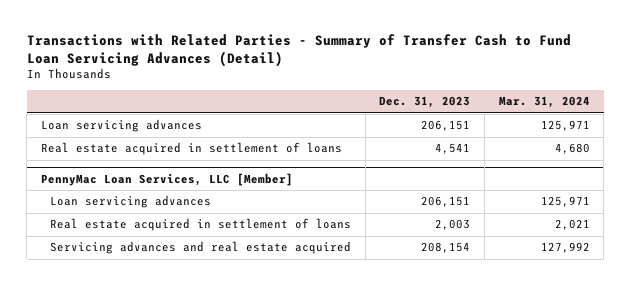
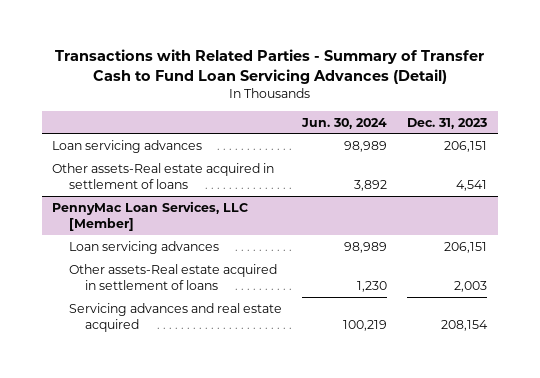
[498,96,590,109] Mar. 31, 2024 -> none
none -> [301,117,388,129] Jun. 30, 2024
[40,142,342,156] Real estate acquired in settlement of loans -> [52,162,275,189] Other assets-Real estate acquired in settlement of loans
[50,218,352,232] Real estate acquired in settlement of loans -> [68,263,277,290] Other assets-Real estate acquired in settlement of loans

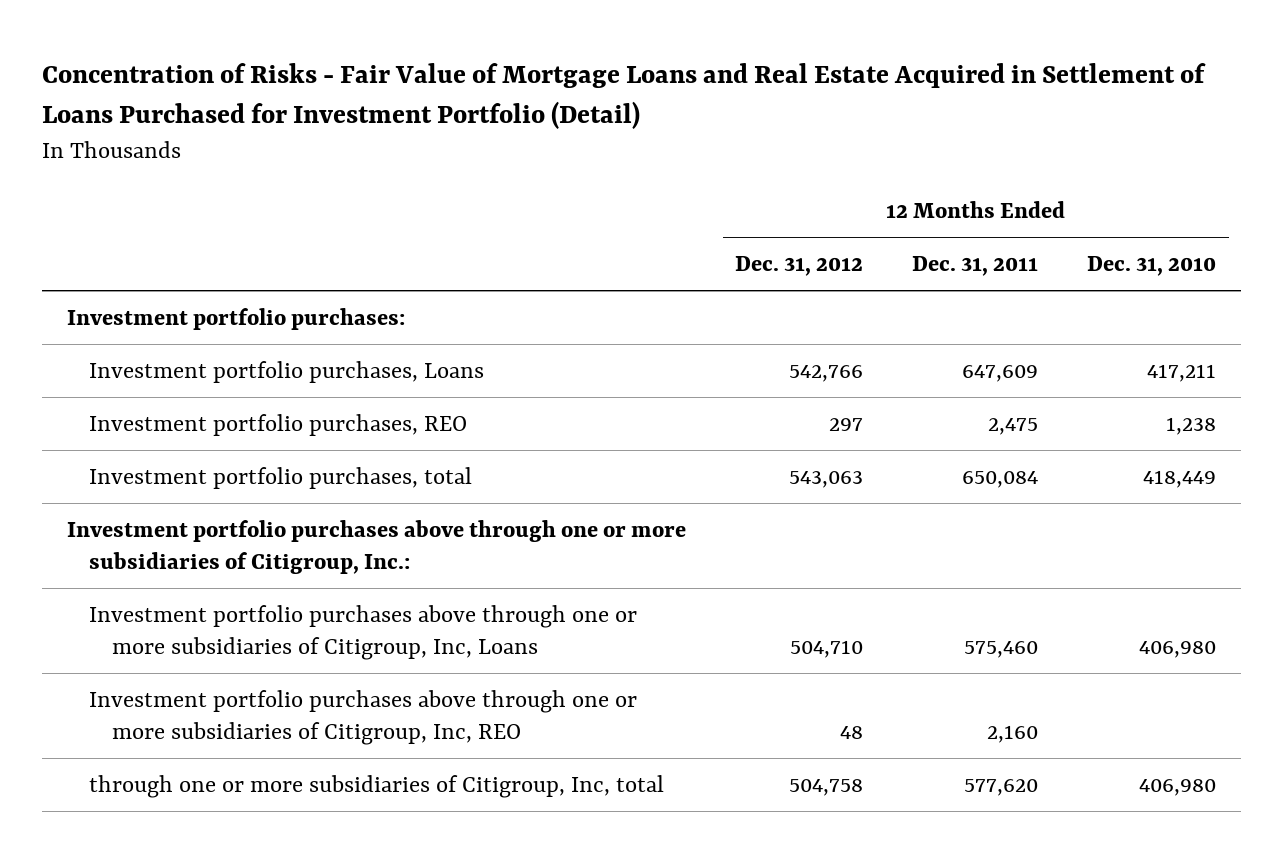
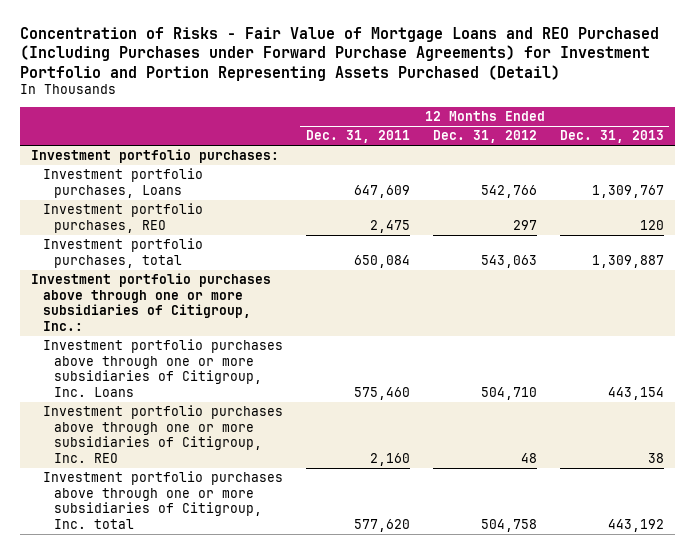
[42,62,1207,129] Concentration of Risks - Fair Value of Mortgage Loans and Real Estate Acquired in Settlement of Loans Purchased for Investment Portfolio (Detail) -> [19,26,659,81] Concentration of Risks - Fair Value of Mortgage Loans and REO Purchased (Including Purchases under Forward Purchase Agreements) for Investment Portfolio and Portion Representing Assets Purchased (Detail)
[1087,256,1217,277] Dec. 31, 2010 -> none
none -> [559,130,664,144] Dec. 31, 2013
[89,604,638,661] Investment portfolio purchases above through one or more subsidiaries of Citigroup, Inc, Loans -> [42,339,283,398] Investment portfolio purchases above through one or more subsidiaries of Citigroup, Inc. Loans
[89,689,638,746] Investment portfolio purchases above through one or more subsidiaries of Citigroup, Inc, REO -> [42,405,283,464] Investment portfolio purchases above through one or more subsidiaries of Citigroup, Inc. REO
[89,774,665,798] through one or more subsidiaries of Citigroup, Inc, total -> [42,471,283,530] Investment portfolio purchases above through one or more subsidiaries of Citigroup, Inc. total

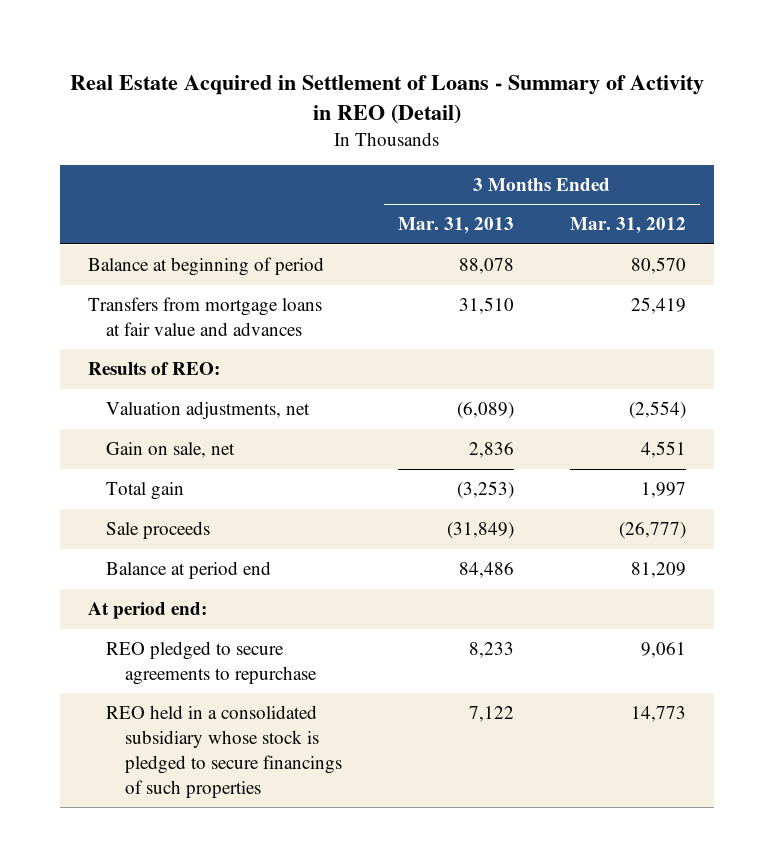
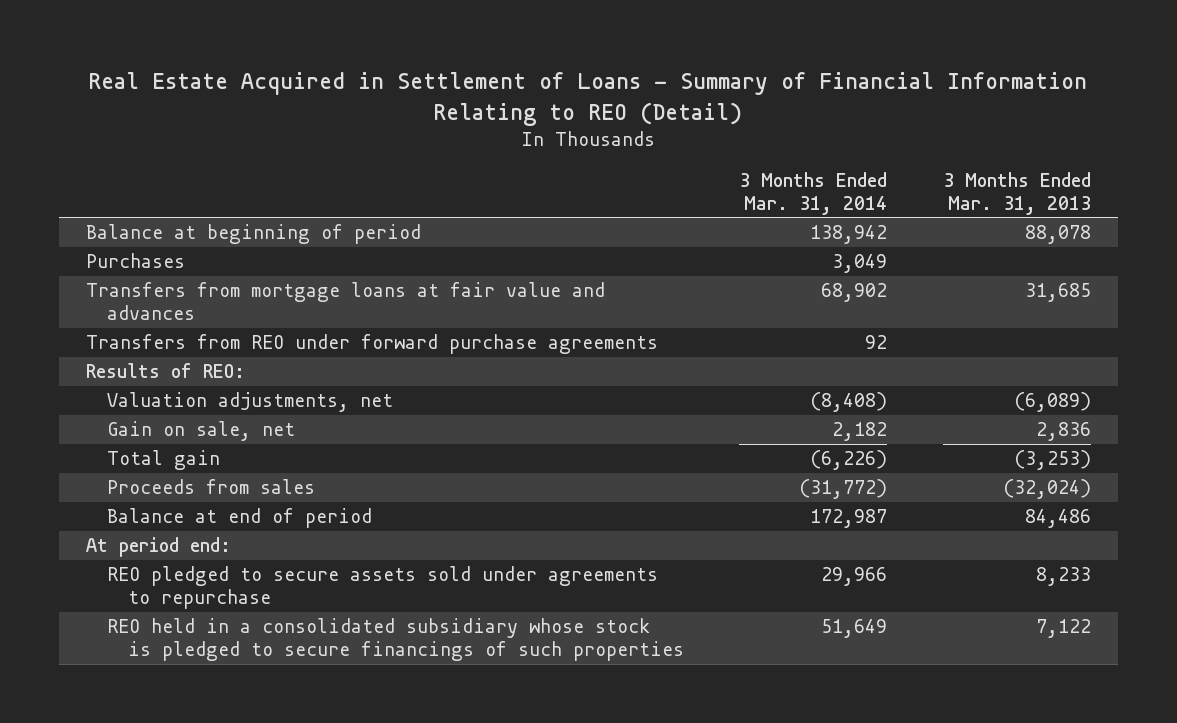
[70,74,705,124] Real Estate Acquired in Settlement of Loans - Summary of Activity in REO (Detail) -> [88,72,1088,126] Real Estate Acquired in Settlement of Loans - Summary of Financial Information Relating to REO (Detail)
[570,217,687,235] Mar. 31, 2012 -> none
none -> [739,171,888,215] 3 Months Ended Mar. 31, 2014
none -> [86,253,186,269] Purchases
[459,297,515,315] 31,510 -> [1024,283,1091,303] 31,685
none -> [86,334,659,355] Transfers from REO under forward purchase agreements
[106,521,211,540] Sale proceeds -> [107,479,316,495] Proceeds from sales
[447,522,515,540] (31,849) -> [1002,479,1091,500] (32,024)
[106,561,272,580] Balance at period end -> [107,508,373,529] Balance at end of period
[106,641,318,686] REO pledged to secure agreements to repurchase -> [107,566,659,610] REO pledged to secure assets sold under agreements to repurchase

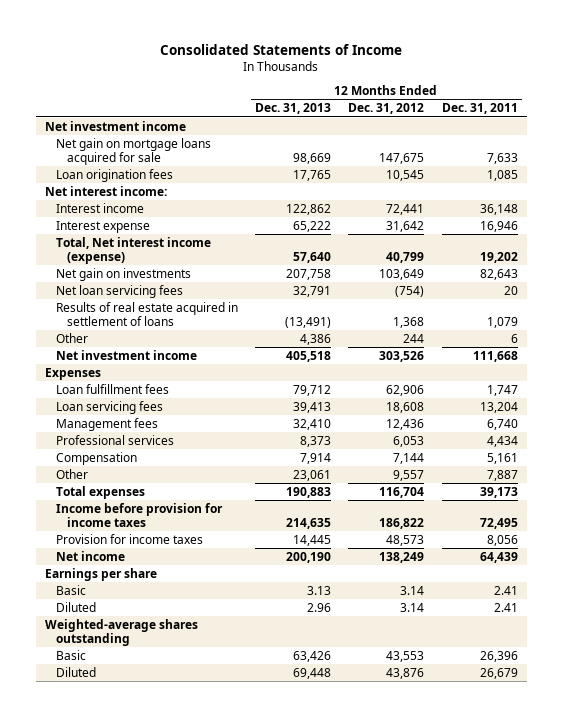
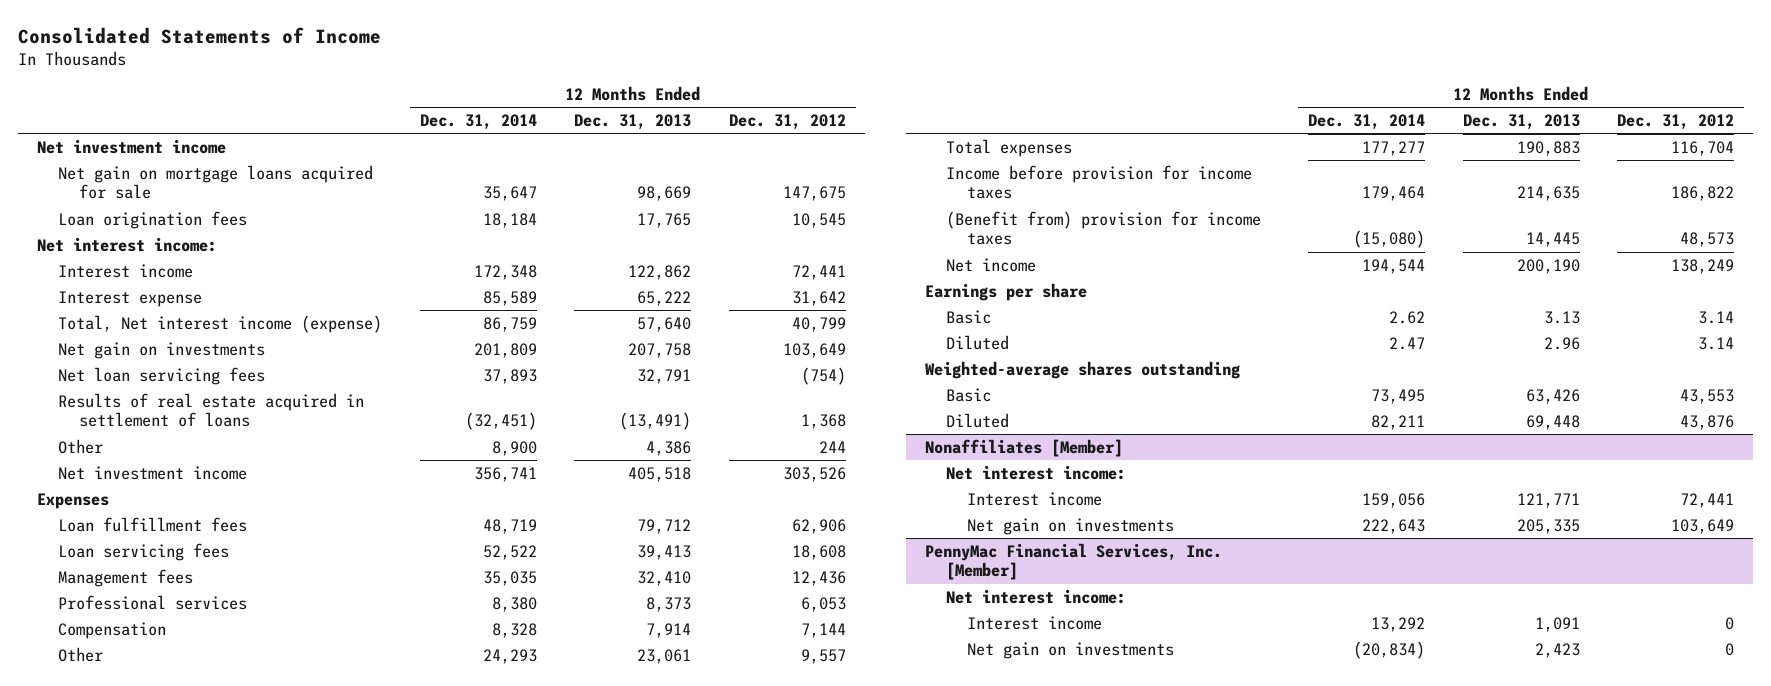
[441,103,518,115] Dec. 31, 2011 -> none
none -> [419,114,537,131] Dec. 31, 2014
[55,533,203,544] Provision for income taxes -> [945,210,1261,246] (Benefit from) provision for income taxes
none -> [924,438,1123,457] Nonaffiliates [Member]
none -> [945,464,1126,480] Net interest income:
none -> [966,491,1102,506] Interest income
none -> [966,517,1174,535] Net gain on investments
none -> [924,542,1222,581] PennyMac Financial Services, Inc. [Member]
none -> [945,588,1126,604] Net interest income:
none -> [966,615,1102,630] Interest income
none -> [966,641,1174,659] Net gain on investments

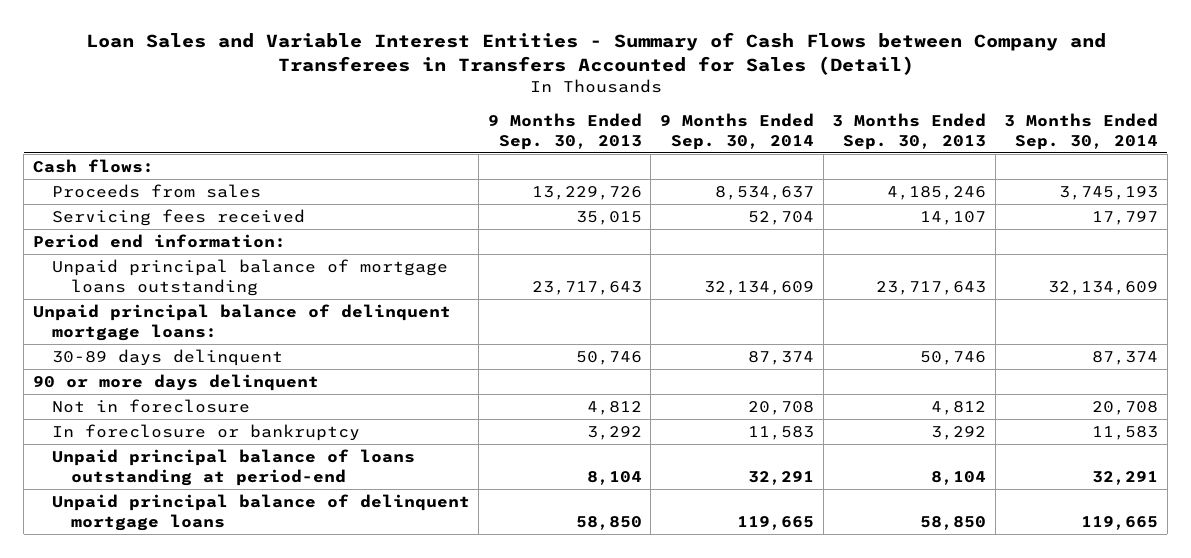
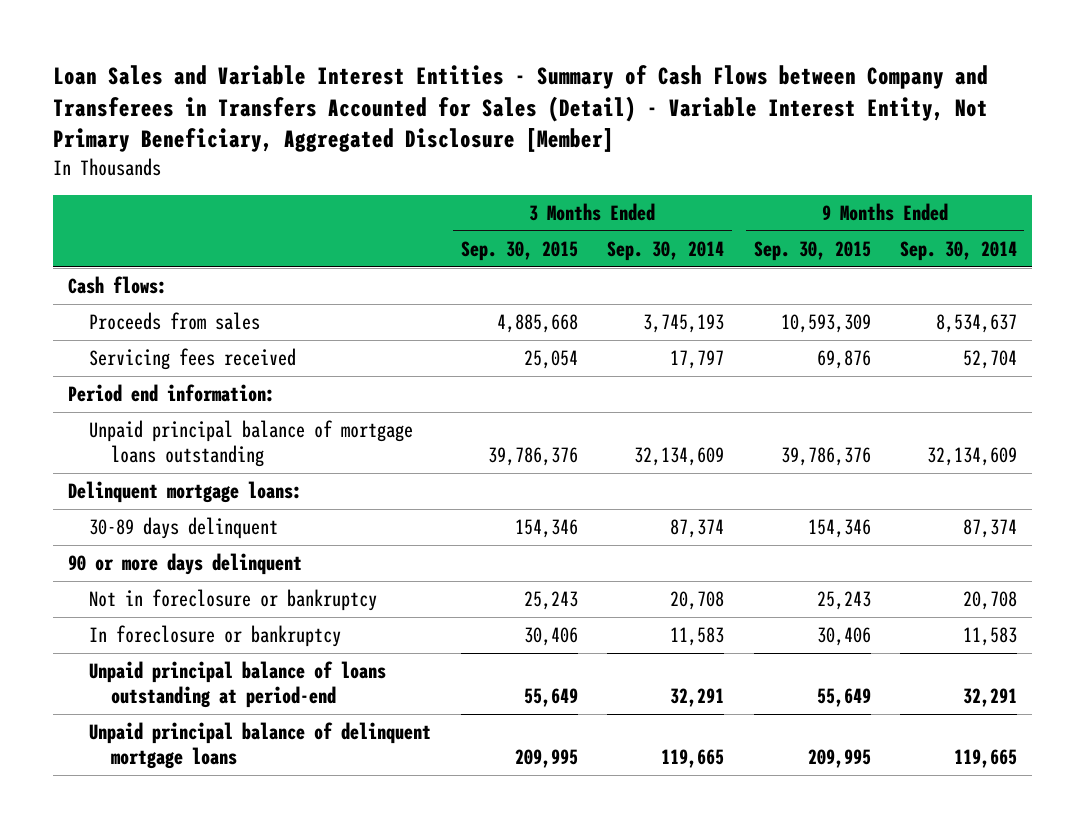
[85,32,1106,76] Loan Sales and Variable Interest Entities - Summary of Cash Flows between Company and Transferees in Transfers Accounted for Sales (Detail) -> [52,65,988,153] Loan Sales and Variable Interest Entities - Summary of Cash Flows between Company and Transferees in Transfers Accounted for Sales (Detail) - Variable Interest Entity, Not Primary Beneficiary, Aggregated Disclosure [Member]
[487,112,642,150] 9 Months Ended Sep. 30, 2013 -> none
[832,112,987,150] 3 Months Ended Sep. 30, 2013 -> none
none -> [460,240,578,261] Sep. 30, 2015
none -> [753,240,871,261] Sep. 30, 2015
[32,303,451,341] Unpaid principal balance of delinquent mortgage loans: -> [67,481,302,504] Delinquent mortgage loans:
[51,398,250,413] Not in foreclosure -> [89,589,378,612] Not in foreclosure or bankruptcy

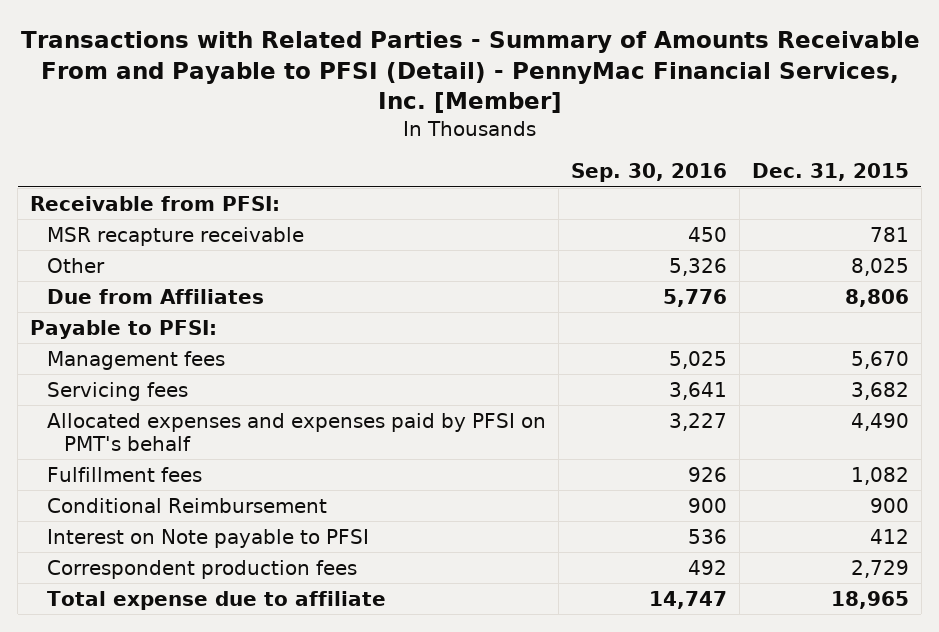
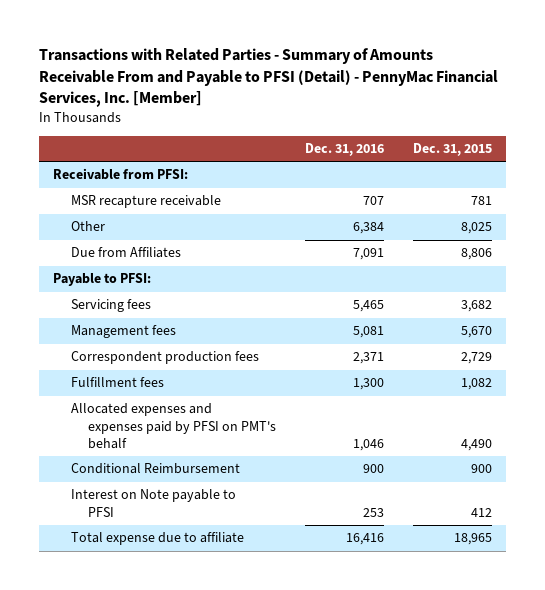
[570,163,727,183] Sep. 30, 2016 -> none
none -> [304,143,384,157] Dec. 31, 2016
[46,350,225,370] Management fees -> [70,325,176,339] Management fees
[46,559,357,579] Correspondent production fees -> [70,351,259,365] Correspondent production fees
[46,412,546,451] Allocated expenses and expenses paid by PFSI on PMT's behalf -> [70,403,276,450] Allocated expenses and expenses paid by PFSI on PMT's behalf

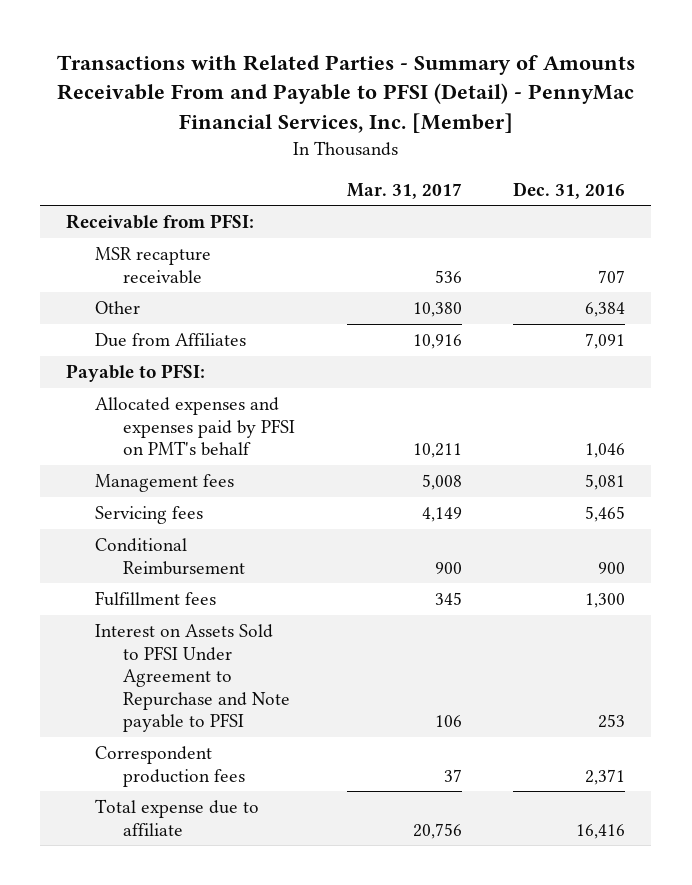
[412,143,492,157] Dec. 31, 2015 -> none
none -> [346,182,462,199] Mar. 31, 2017
[70,325,176,339] Management fees -> [94,474,234,493] Management fees
[70,299,151,313] Servicing fees -> [94,506,203,525] Servicing fees
[70,377,164,388] Fulfillment fees -> [94,591,216,607] Fulfillment fees
[70,489,236,517] Interest on Note payable to PFSI -> [94,624,290,733] Interest on Assets Sold to PFSI Under Agreement to Repurchase and Note payable to PFSI
[70,351,259,365] Correspondent production fees -> [94,746,245,787] Correspondent production fees

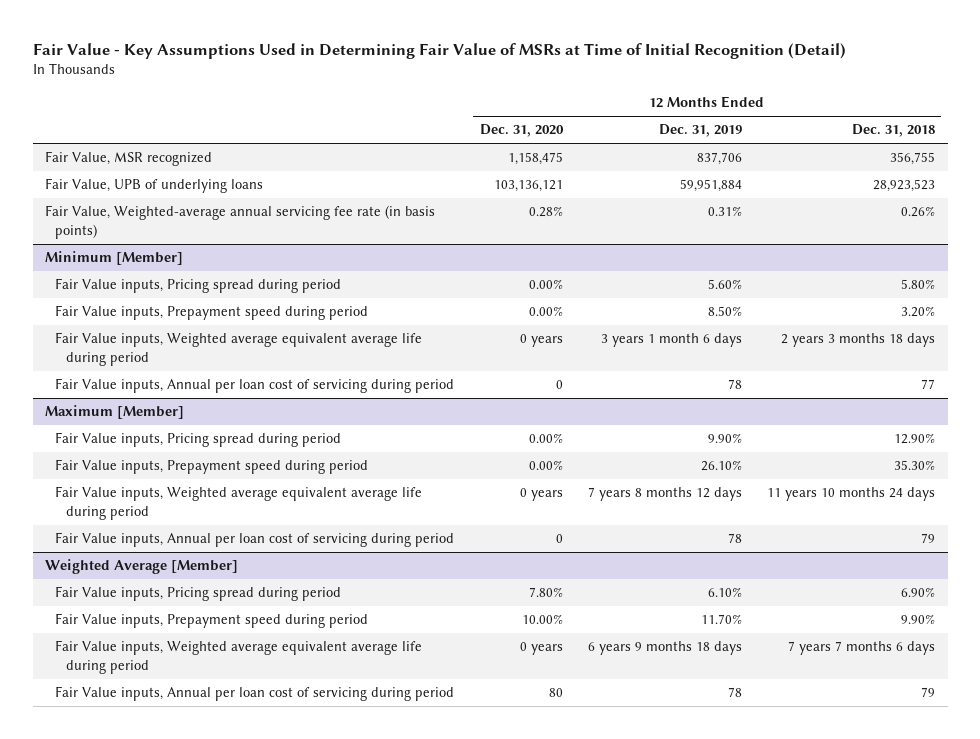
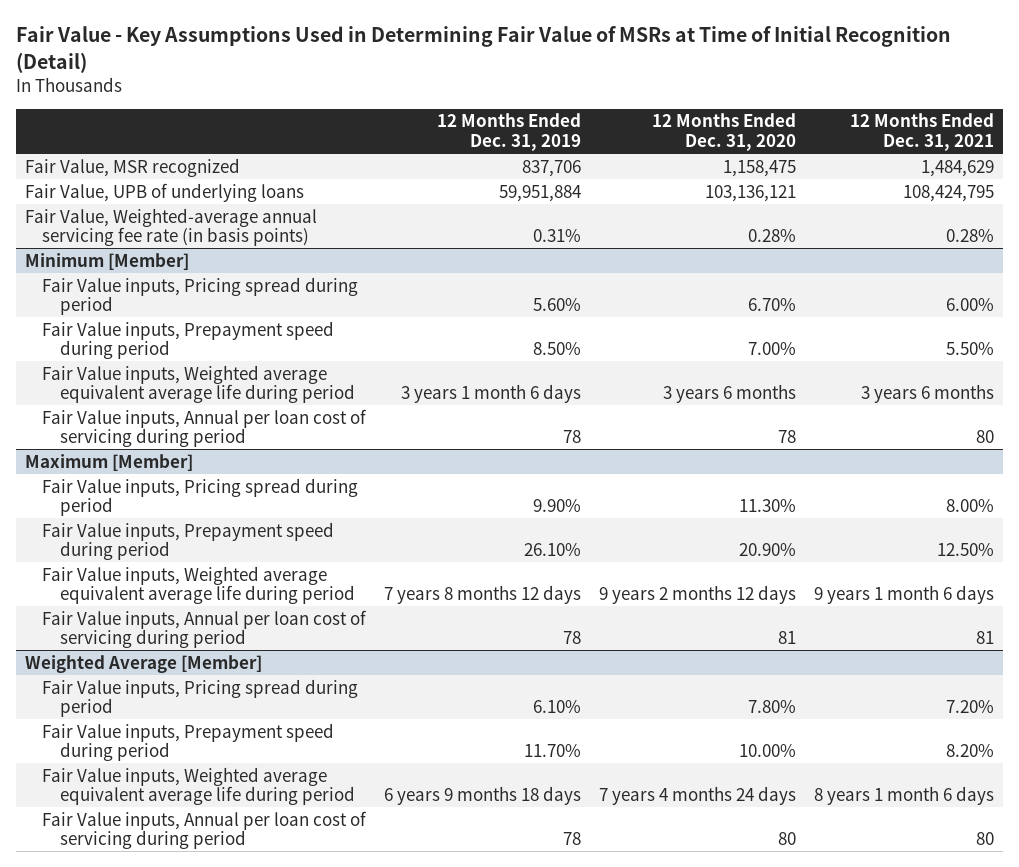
[852,124,936,138] Dec. 31, 2018 -> none
none -> [850,113,995,152] 12 Months Ended Dec. 31, 2021
[528,279,563,290] 0.00% -> [748,298,797,312] 6.70%
[528,306,563,317] 0.00% -> [748,342,797,356] 7.00%
[519,334,563,348] 0 years -> [663,384,797,404] 3 years 6 months
[555,380,563,390] 0 -> [778,430,797,444] 78
[528,433,563,444] 0.00% -> [739,499,797,513] 11.30%
[528,460,563,471] 0.00% -> [739,543,797,557] 20.90%
[519,488,563,502] 0 years -> [599,585,797,605] 9 years 2 months 12 days
[555,534,563,544] 0 -> [778,631,797,645] 81
[519,642,563,656] 0 years -> [599,786,797,806] 7 years 4 months 24 days

